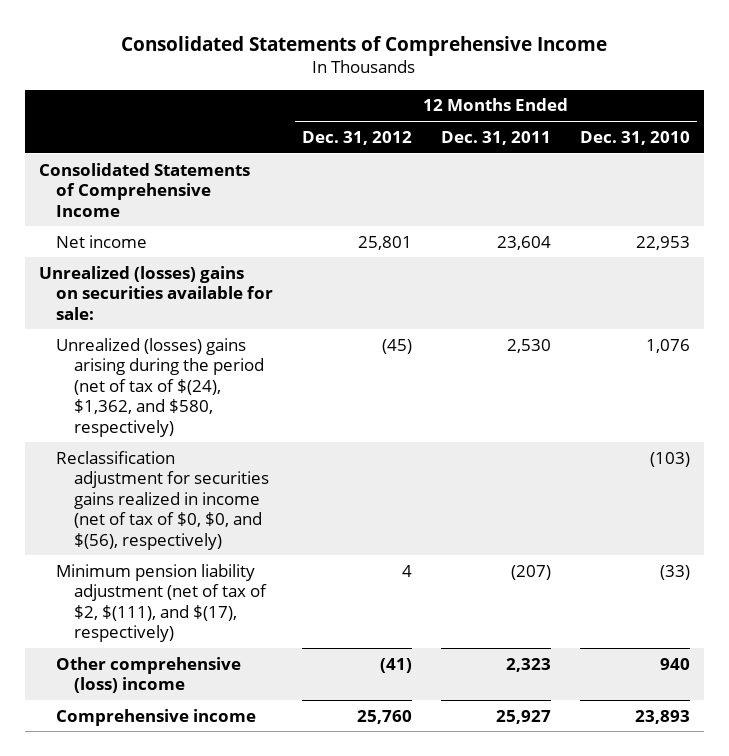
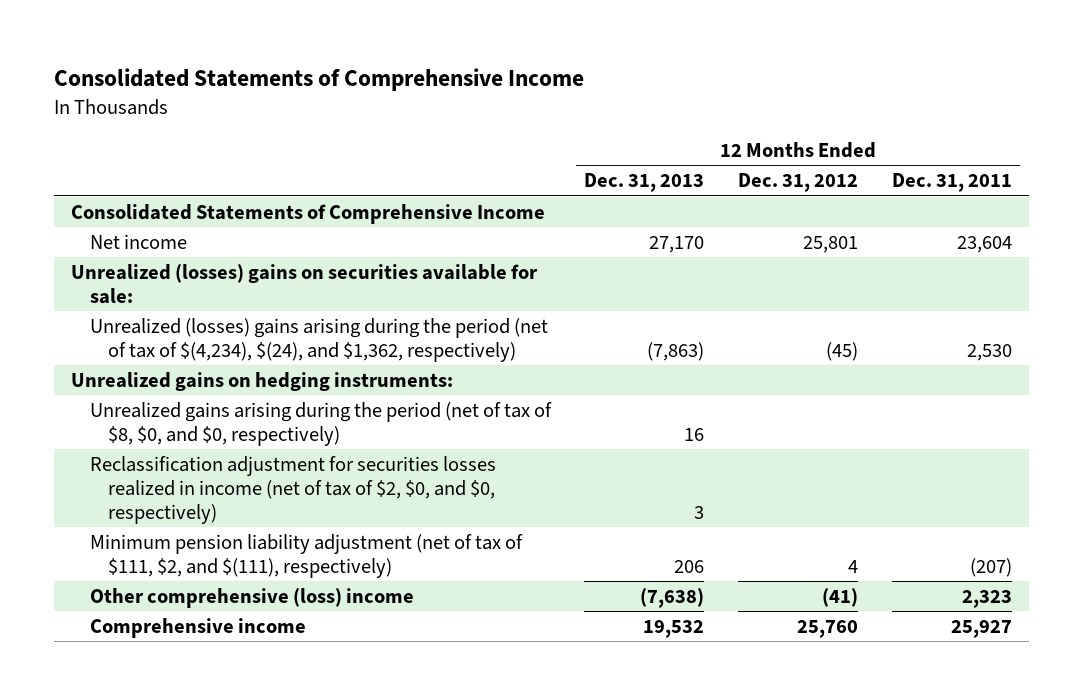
[579,130,690,145] Dec. 31, 2010 -> none
none -> [584,173,705,193] Dec. 31, 2013
[56,337,264,437] Unrealized (losses) gains arising during the period (net of tax of $(24), $1,362, and $580, respectively) -> [89,318,548,362] Unrealized (losses) gains arising during the period (net of tax of $(4,234), $(24), and $1,362, respectively)
none -> [71,372,454,392] Unrealized gains on hedging instruments:
none -> [89,402,552,446] Unrealized gains arising during the period (net of tax of $8, $0, and $0, respectively)
[56,450,269,550] Reclassification adjustment for securities gains realized in income (net of tax of $0, $0, and $(56), respectively) -> [89,456,496,524] Reclassification adjustment for securities losses realized in income (net of tax of $2, $0, and $0, respectively)
[56,563,267,643] Minimum pension liability adjustment (net of tax of $2, $(111), and $(17), respectively) -> [89,534,523,578] Minimum pension liability adjustment (net of tax of $111, $2, and $(111), respectively)

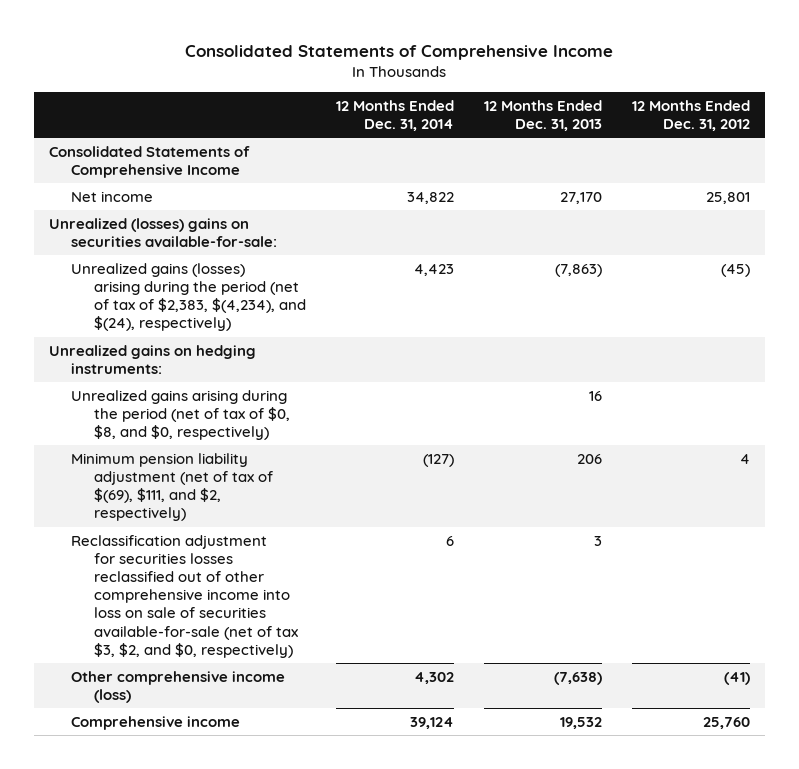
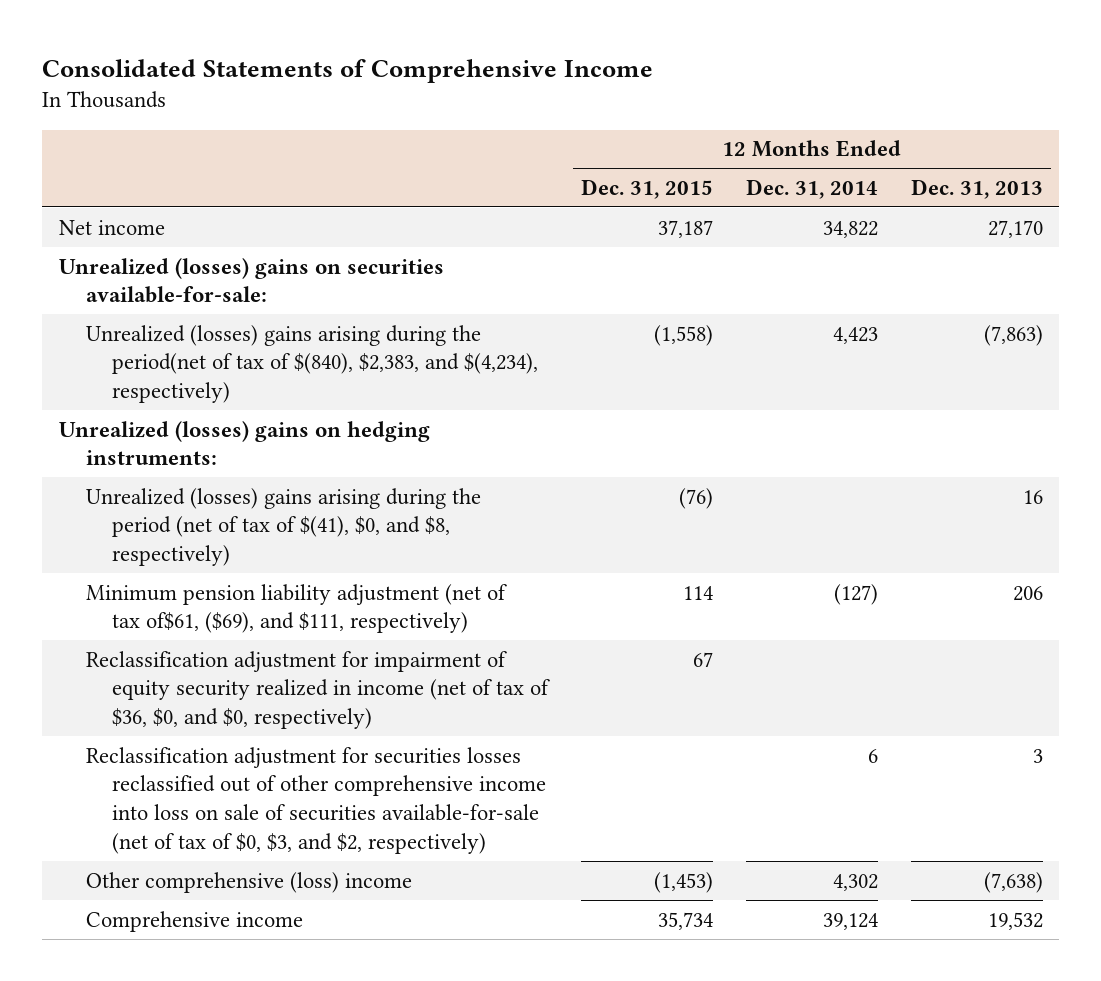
[631,99,750,131] 12 Months Ended Dec. 31, 2012 -> none
none -> [581,178,714,199] Dec. 31, 2015
[49,145,251,178] Consolidated Statements of Comprehensive Income -> none
[71,262,306,332] Unrealized gains (losses) arising during the period (net of tax of $2,383, $(4,234), and $(24), respectively) -> [85,324,539,404] Unrealized (losses) gains arising during the period(net of tax of $(840), $2,383, and $(4,234), respectively)
[49,344,257,374] Unrealized gains on hedging instruments: -> [58,420,430,466] Unrealized (losses) gains on hedging instruments:
[71,389,290,441] Unrealized gains arising during the period (net of tax of $0, $8, and $0, respectively) -> [85,487,481,567] Unrealized (losses) gains arising during the period (net of tax of $(41), $0, and $8, respectively)
[71,452,273,522] Minimum pension liability adjustment (net of tax of $(69), $111, and $2, respectively) -> [85,583,507,634] Minimum pension liability adjustment (net of tax of$61, ($69), and $111, respectively)
none -> [85,650,551,730] Reclassification adjustment for impairment of equity security realized in income (net of tax of $36, $0, and $0, respectively)
[71,534,298,658] Reclassification adjustment for securities losses reclassified out of other comprehensive income into loss on sale of securities available-for-sale (net of tax $3, $2, and $0, respectively) -> [85,746,547,854] Reclassification adjustment for securities losses reclassified out of other comprehensive income into loss on sale of securities available-for-sale (net of tax of $0, $3, and $2, respectively)
[71,670,286,703] Other comprehensive income (loss) -> [85,871,412,893] Other comprehensive (loss) income

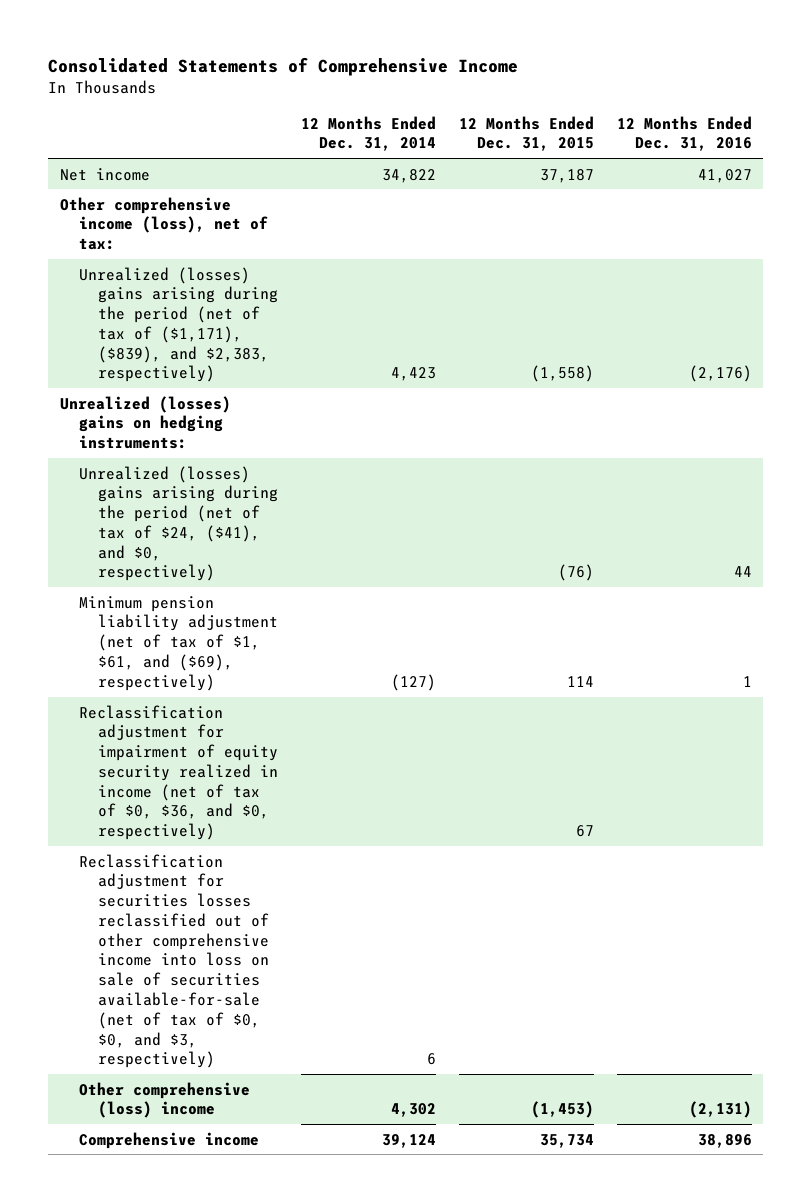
[910,178,1043,199] Dec. 31, 2013 -> none
none -> [616,115,752,152] 12 Months Ended Dec. 31, 2016
[58,257,444,304] Unrealized (losses) gains on securities available-for-sale: -> none
none -> [59,196,269,251] Other comprehensive income (loss), net of tax:
[85,324,539,404] Unrealized (losses) gains arising during the period(net of tax of $(840), $2,383, and $(4,234), respectively) -> [79,266,279,383] Unrealized (losses) gains arising during the period (net of tax of ($1,171), ($839), and $2,383, respectively)
[85,487,481,567] Unrealized (losses) gains arising during the period (net of tax of $(41), $0, and $8, respectively) -> [79,465,279,582] Unrealized (losses) gains arising during the period (net of tax of $24, ($41), and $0, respectively)
[85,583,507,634] Minimum pension liability adjustment (net of tax of$61, ($69), and $111, respectively) -> [79,595,279,691] Minimum pension liability adjustment (net of tax of $1, $61, and ($69), respectively)
[85,650,551,730] Reclassification adjustment for impairment of equity security realized in income (net of tax of $36, $0, and $0, respectively) -> [79,704,279,841] Reclassification adjustment for impairment of equity security realized in income (net of tax of $0, $36, and $0, respectively)
[85,746,547,854] Reclassification adjustment for securities losses reclassified out of other comprehensive income into loss on sale of securities available-for-sale (net of tax of $0, $3, and $2, respectively) -> [79,853,270,1069] Reclassification adjustment for securities losses reclassified out of other comprehensive income into loss on sale of securities available-for-sale (net of tax of $0, $0, and $3, respectively)

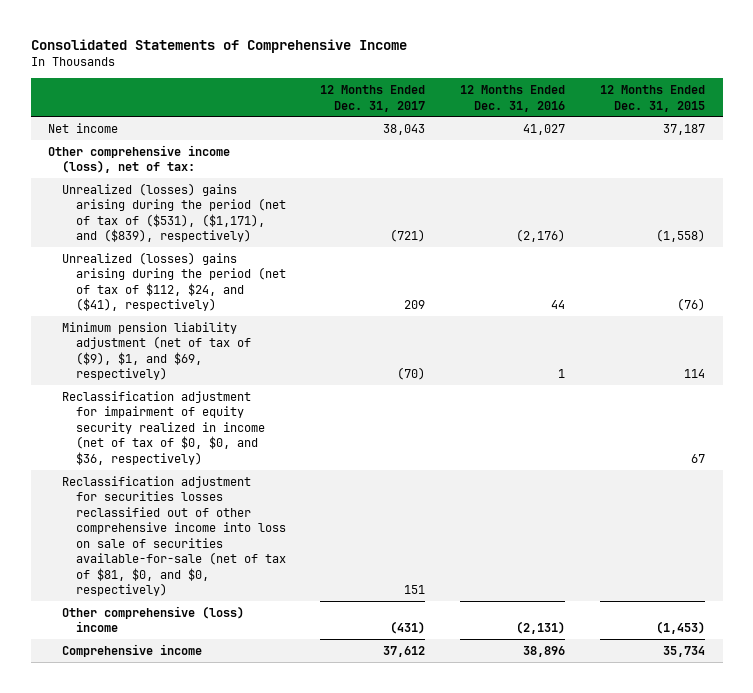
[301,115,437,152] 12 Months Ended Dec. 31, 2014 -> none
none -> [320,85,426,112] 12 Months Ended Dec. 31, 2017
[59,395,231,450] Unrealized (losses) gains on hedging instruments: -> none
[79,266,279,383] Unrealized (losses) gains arising during the period (net of tax of ($1,171), ($839), and $2,383, respectively) -> [61,182,286,243] Unrealized (losses) gains arising during the period (net of tax of ($531), ($1,171), and ($839), respectively)
[79,465,279,582] Unrealized (losses) gains arising during the period (net of tax of $24, ($41), and $0, respectively) -> [61,251,286,312] Unrealized (losses) gains arising during the period (net of tax of $112, $24, and ($41), respectively)
[79,595,279,691] Minimum pension liability adjustment (net of tax of $1, $61, and ($69), respectively) -> [61,321,251,381] Minimum pension liability adjustment (net of tax of ($9), $1, and $69, respectively)
[79,704,279,841] Reclassification adjustment for impairment of equity security realized in income (net of tax of $0, $36, and $0, respectively) -> [61,390,265,465] Reclassification adjustment for impairment of equity security realized in income (net of tax of $0, $0, and $36, respectively)
[79,853,270,1069] Reclassification adjustment for securities losses reclassified out of other comprehensive income into loss on sale of securities available-for-sale (net of tax of $0, $0, and $3, respectively) -> [61,475,286,597] Reclassification adjustment for securities losses reclassified out of other comprehensive income into loss on sale of securities available-for-sale (net of tax of $81, $0, and $0, respectively)

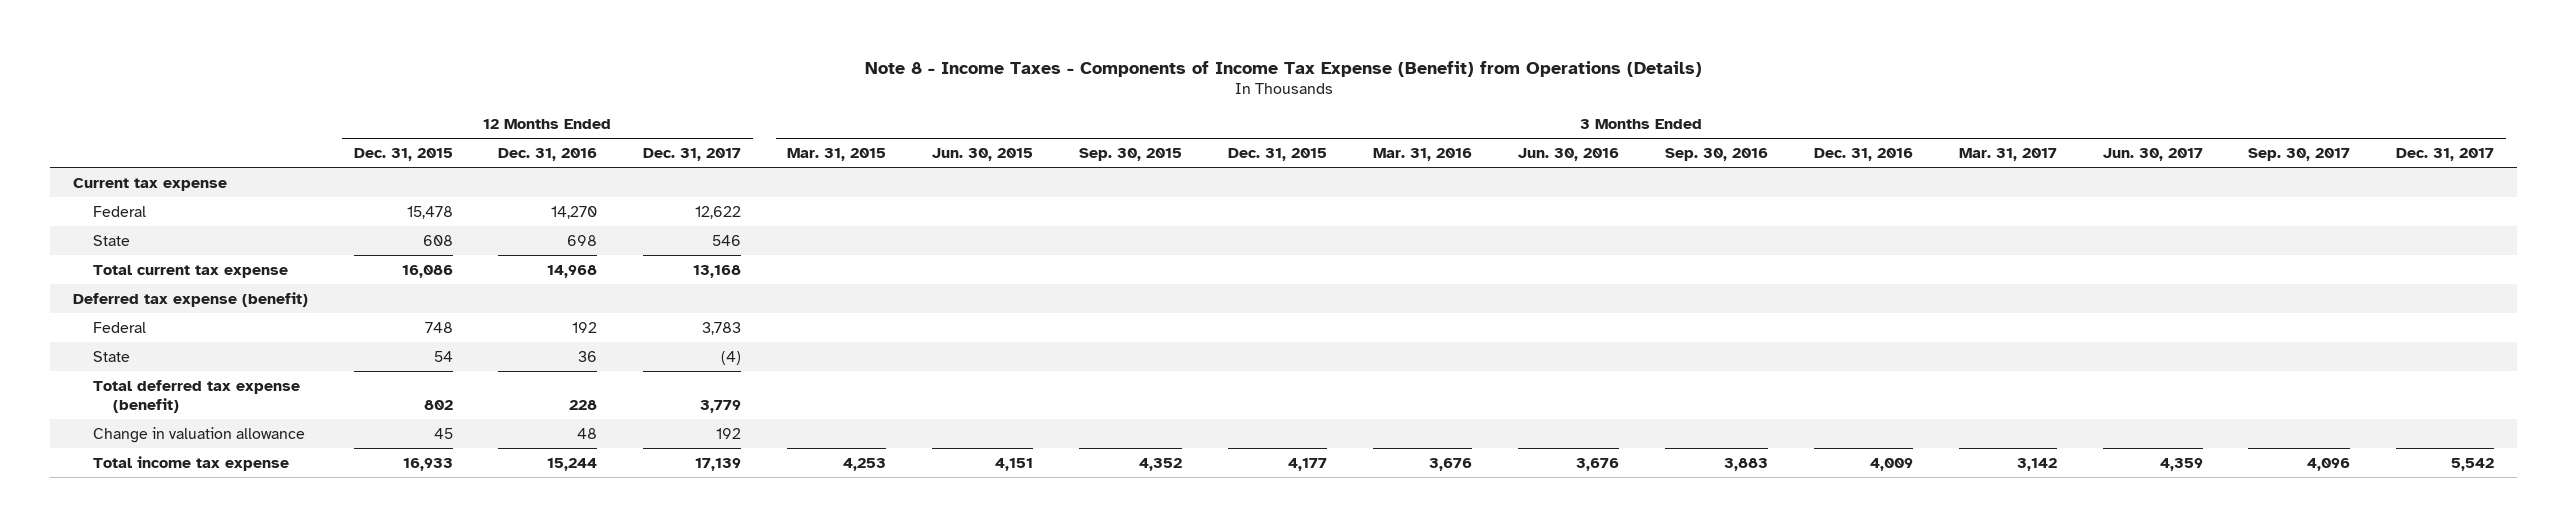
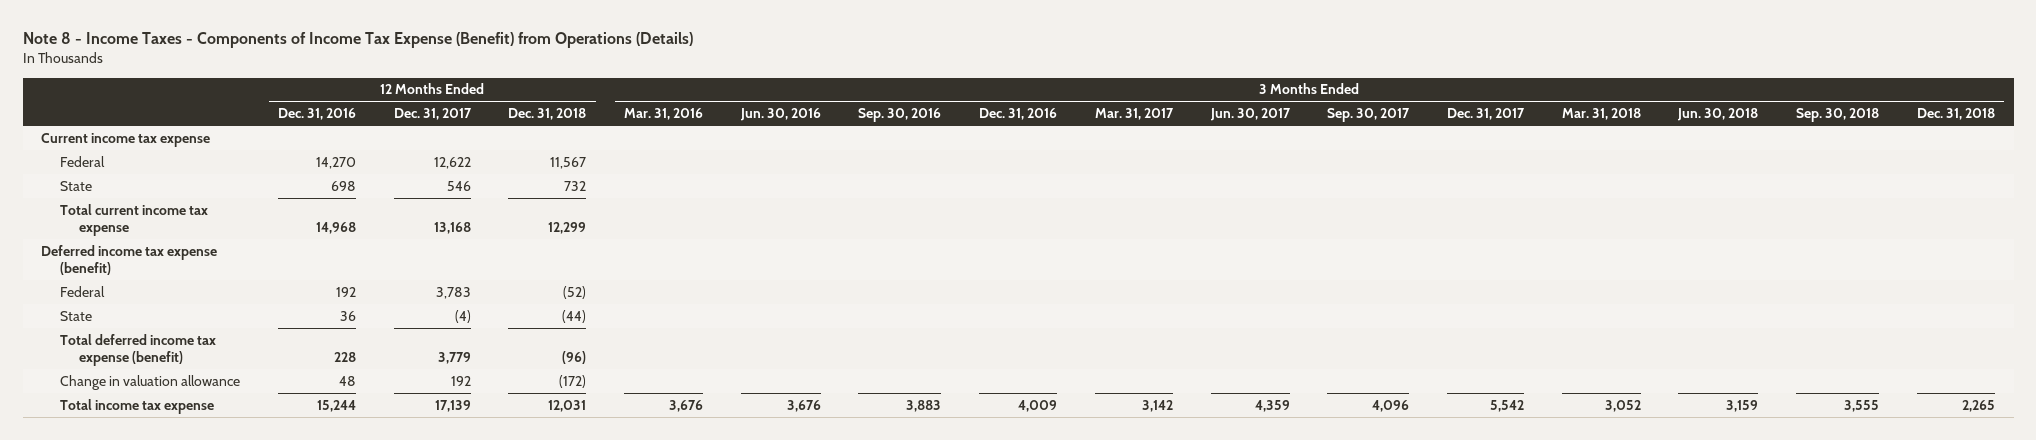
[353,148,453,162] Dec. 31, 2015 -> none
[787,148,887,162] Mar. 31, 2015 -> none
[932,148,1034,162] Jun. 30, 2015 -> none
[1079,148,1183,162] Sep. 30, 2015 -> none
[1228,148,1328,162] Dec. 31, 2015 -> none
none -> [508,108,587,121] Dec. 31, 2018
none -> [1561,108,1641,121] Mar. 31, 2018
none -> [1677,108,1759,122] Jun. 30, 2018
none -> [1796,108,1880,123] Sep. 30, 2018
none -> [1916,108,1995,121] Dec. 31, 2018
[72,177,227,191] Current tax expense -> [41,132,211,147] Current income tax expense
[92,264,288,278] Total current tax expense -> [60,203,209,237] Total current income tax expense
[72,291,308,307] Deferred tax expense (benefit) -> [41,244,218,276] Deferred income tax expense (benefit)
[92,379,300,414] Total deferred tax expense (benefit) -> [60,333,217,367] Total deferred income tax expense (benefit)

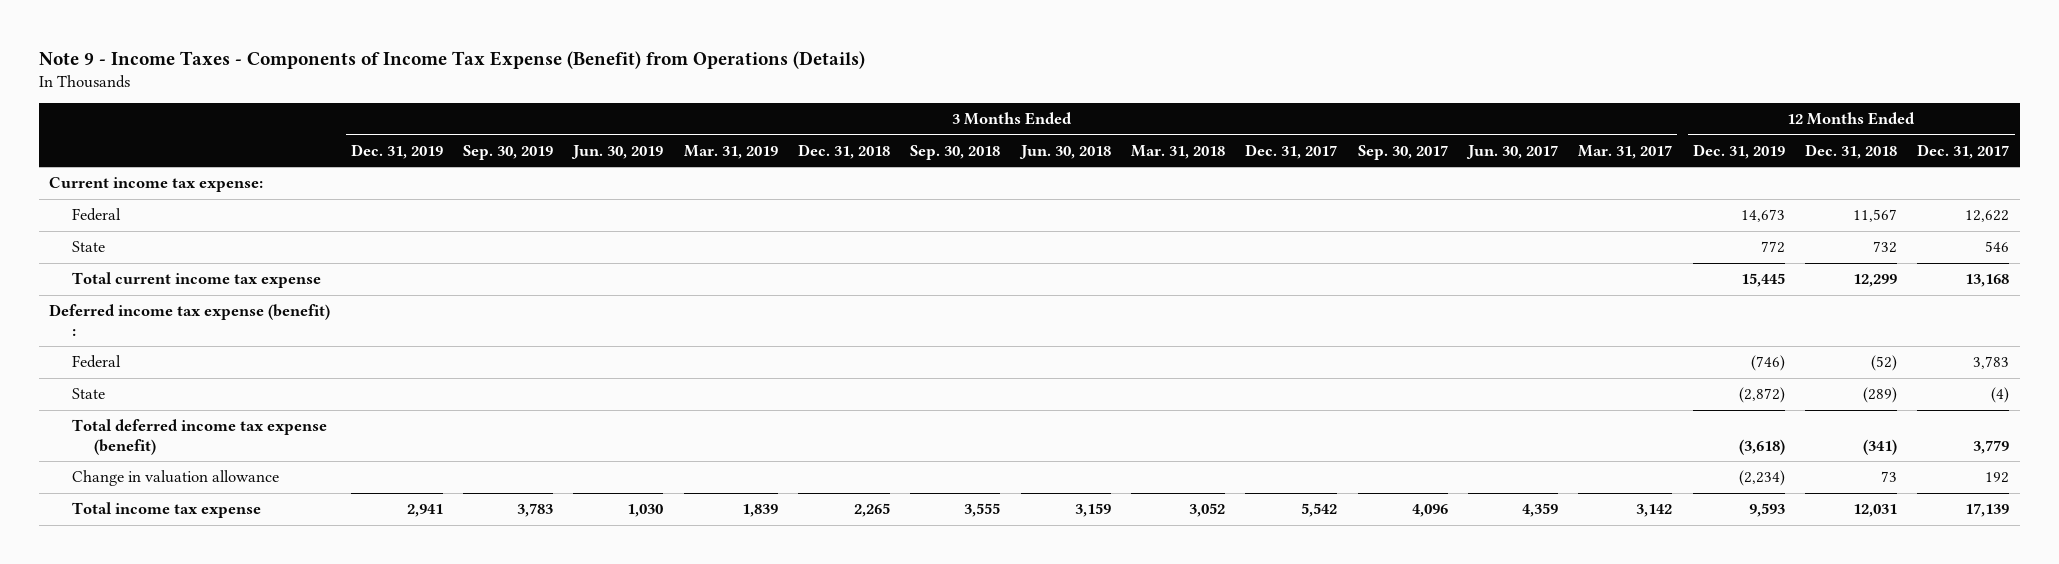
[22,32,693,49] Note 8 - Income Taxes - Components of Income Tax Expense (Benefit) from Operations (Details) -> [39,50,866,69] Note 9 - Income Taxes - Components of Income Tax Expense (Benefit) from Operations (Details)
[277,108,356,121] Dec. 31, 2016 -> none
[624,108,704,121] Mar. 31, 2016 -> none
[739,108,821,122] Jun. 30, 2016 -> none
[858,108,942,123] Sep. 30, 2016 -> none
[979,108,1058,121] Dec. 31, 2016 -> none
none -> [350,143,443,159] Dec. 31, 2019
none -> [462,144,553,160] Sep. 30, 2019
none -> [571,144,664,159] Jun. 30, 2019
none -> [683,144,778,159] Mar. 31, 2019
none -> [1692,143,1785,159] Dec. 31, 2019
[41,132,211,147] Current income tax expense -> [49,177,264,193] Current income tax expense:
[41,244,218,276] Deferred income tax expense (benefit) -> [49,304,331,336] Deferred income tax expense (benefit) :
[562,309,587,323] (44) -> [1863,387,1898,404] (289)
[562,351,587,365] (96) -> [1863,438,1898,455] (341)
[559,374,587,388] (172) -> [1881,471,1898,483] 73

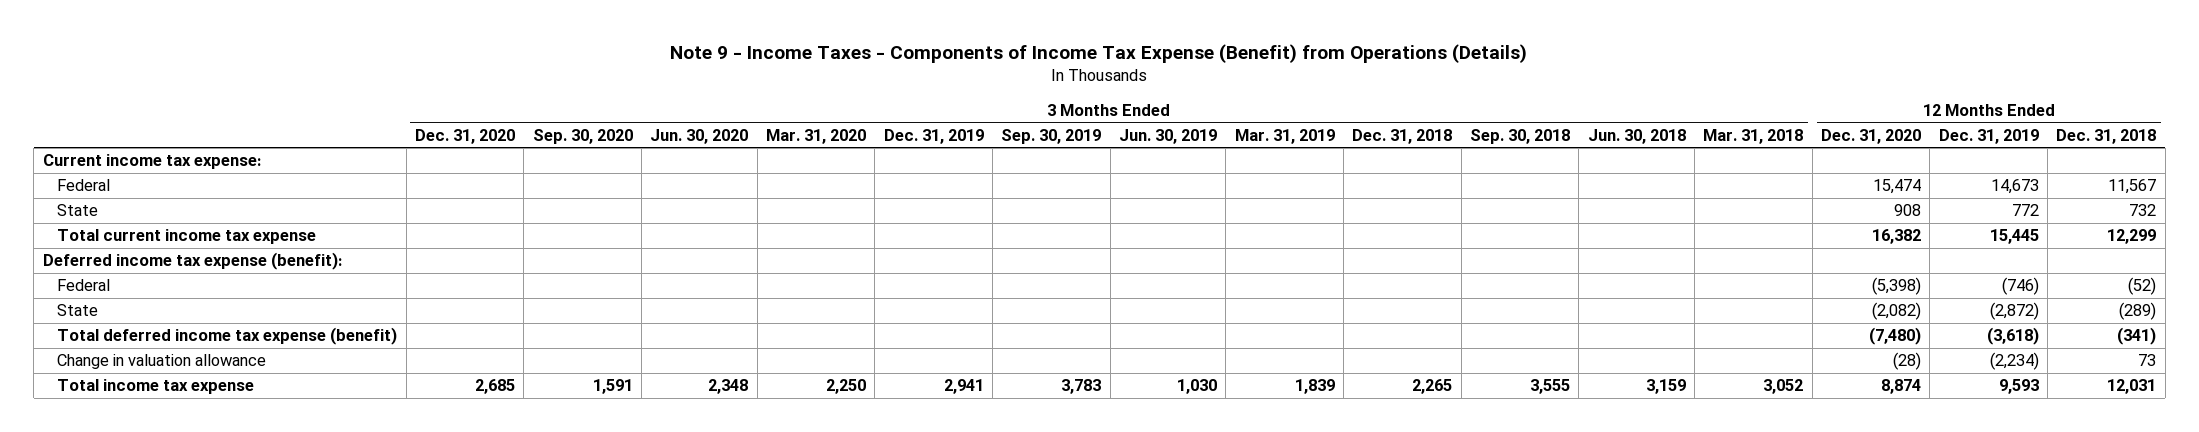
[1245,143,1338,159] Dec. 31, 2017 -> none
[1357,144,1448,160] Sep. 30, 2017 -> none
[1466,144,1559,159] Jun. 30, 2017 -> none
[1578,144,1673,159] Mar. 31, 2017 -> none
[1917,143,2010,159] Dec. 31, 2017 -> none
none -> [414,128,515,144] Dec. 31, 2020
none -> [532,128,633,144] Sep. 30, 2020
none -> [650,128,749,144] Jun. 30, 2020
none -> [765,128,866,144] Mar. 31, 2020
none -> [1820,128,1921,144] Dec. 31, 2020
[49,304,331,336] Deferred income tax expense (benefit) : -> [42,252,342,271] Deferred income tax expense (benefit):

